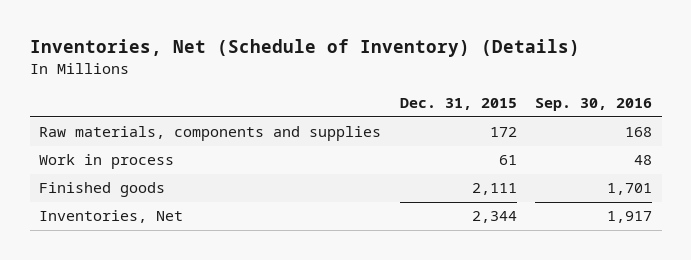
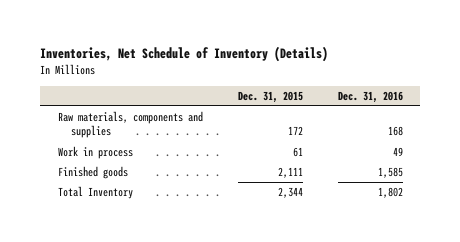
[29,39,580,58] Inventories, Net (Schedule of Inventory) (Details) -> [40,46,329,63] Inventories, Net Schedule of Inventory (Details)
[535,98,653,112] Sep. 30, 2016 -> none
none -> [337,90,403,103] Dec. 31, 2016
[38,210,183,224] Inventories, Net -> [57,186,133,200] Total Inventory

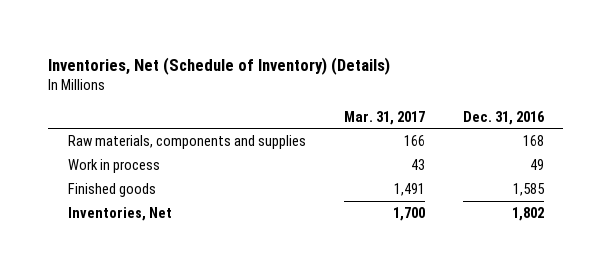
[40,46,329,63] Inventories, Net Schedule of Inventory (Details) -> [48,56,391,75] Inventories, Net (Schedule of Inventory) (Details)
[237,90,303,103] Dec. 31, 2015 -> none
none -> [343,110,425,125] Mar. 31, 2017
[57,186,133,200] Total Inventory -> [67,206,172,221] Inventories, Net

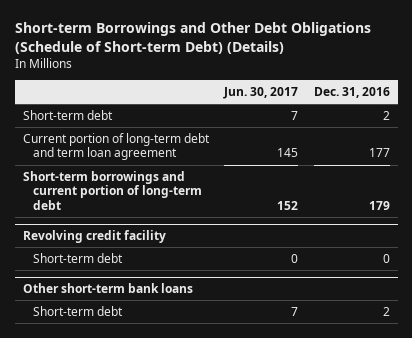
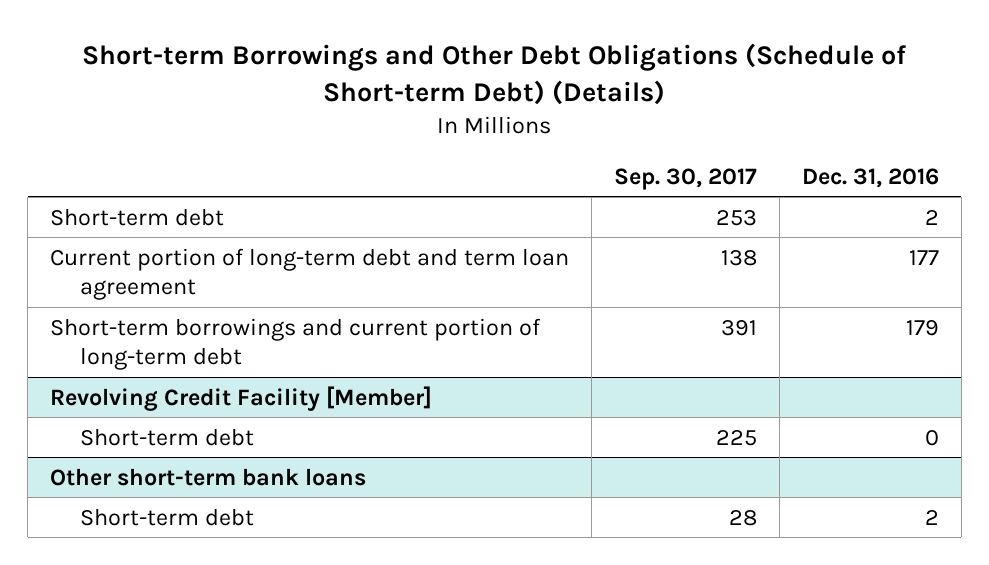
[223,87,299,100] Jun. 30, 2017 -> none
none -> [613,167,757,190] Sep. 30, 2017
[22,230,166,244] Revolving credit facility -> [50,385,433,411] Revolving Credit Facility [Member]

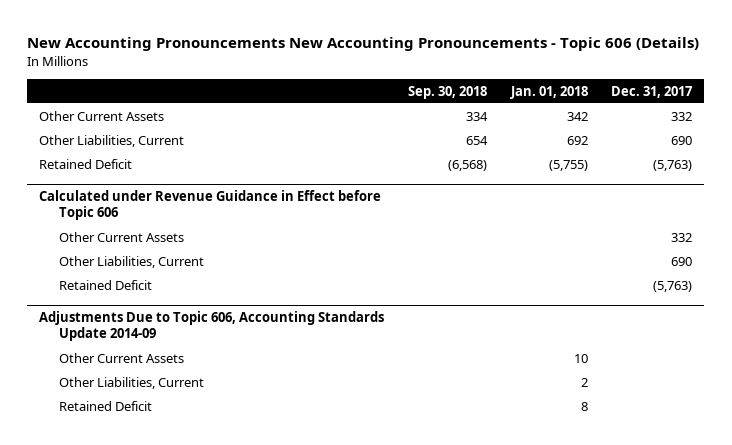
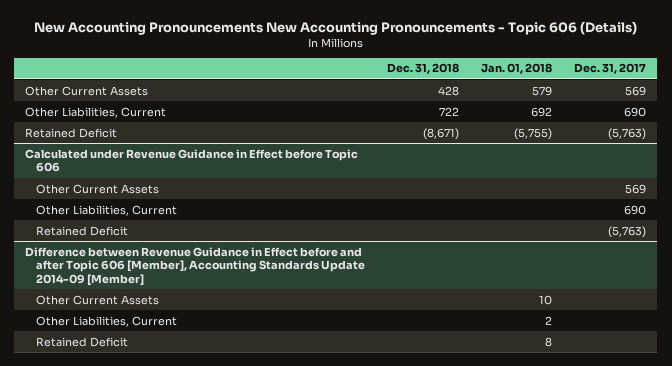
[407,85,487,99] Sep. 30, 2018 -> none
none -> [387,63,460,75] Dec. 31, 2018
[566,111,588,121] 342 -> [532,85,553,96] 579
[671,111,693,121] 332 -> [625,85,647,96] 569
[671,232,693,242] 332 -> [625,183,647,194] 569
[39,310,385,342] Adjustments Due to Topic 606, Accounting Standards Update 2014-09 -> none
none -> [25,246,365,286] Difference between Revenue Guidance in Effect before and after Topic 606 [Member], Accounting Standards Update 2014-09 [Member]

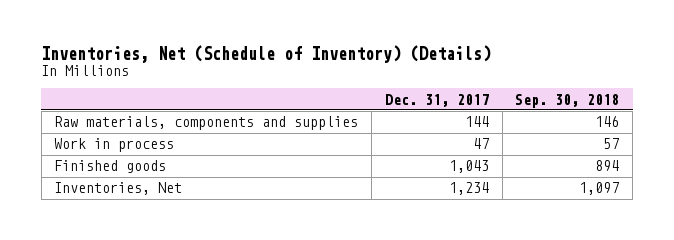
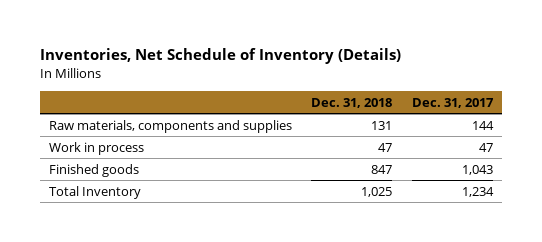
[41,44,492,63] Inventories, Net (Schedule of Inventory) (Details) -> [39,48,401,65] Inventories, Net Schedule of Inventory (Details)
[515,93,620,108] Sep. 30, 2018 -> none
none -> [311,97,393,108] Dec. 31, 2018
[54,182,183,196] Inventories, Net -> [49,185,142,199] Total Inventory

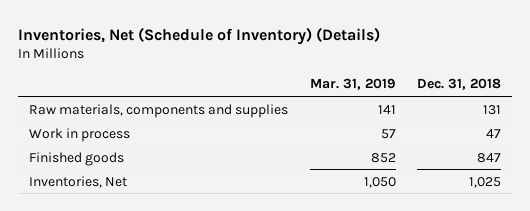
[39,48,401,65] Inventories, Net Schedule of Inventory (Details) -> [18,26,381,45] Inventories, Net (Schedule of Inventory) (Details)
[411,97,494,108] Dec. 31, 2017 -> none
none -> [309,78,396,91] Mar. 31, 2019
[49,185,142,199] Total Inventory -> [29,175,128,188] Inventories, Net

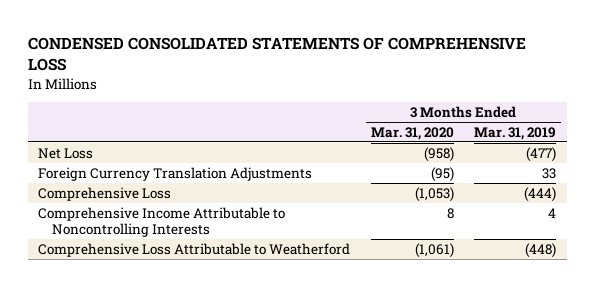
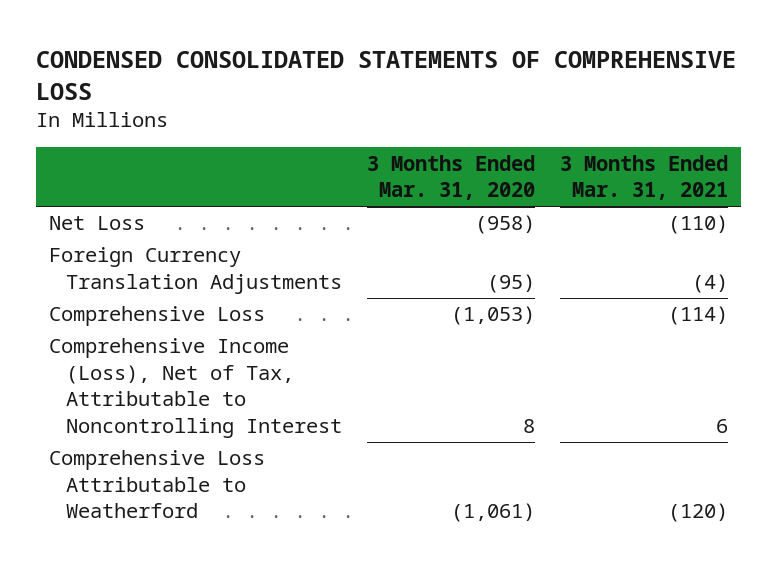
[474,126,557,140] Mar. 31, 2019 -> none
none -> [560,154,729,201] 3 Months Ended Mar. 31, 2021
[38,206,286,237] Comprehensive Income Attributable to Noncontrolling Interests -> [48,338,342,438] Comprehensive Income (Loss), Net of Tax, Attributable to Noncontrolling Interest

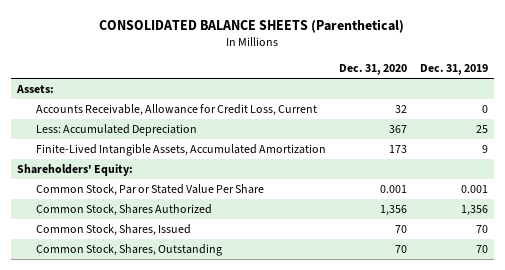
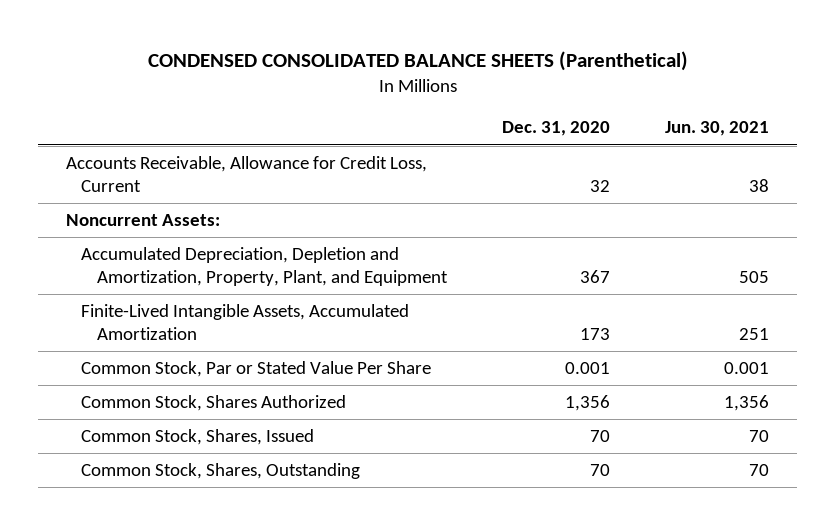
[99,18,405,33] CONSOLIDATED BALANCE SHEETS (Parenthetical) -> [147,50,688,71] CONDENSED CONSOLIDATED BALANCE SHEETS (Parenthetical)
[419,64,488,76] Dec. 31, 2019 -> none
none -> [665,121,770,137] Jun. 30, 2021
[16,84,55,93] Assets: -> none
none -> [65,214,220,227] Noncurrent Assets:
[35,123,197,136] Less: Accumulated Depreciation -> [81,247,449,286] Accumulated Depreciation, Depletion and Amortization, Property, Plant, and Equipment
[17,163,134,176] Shareholders' Equity: -> none

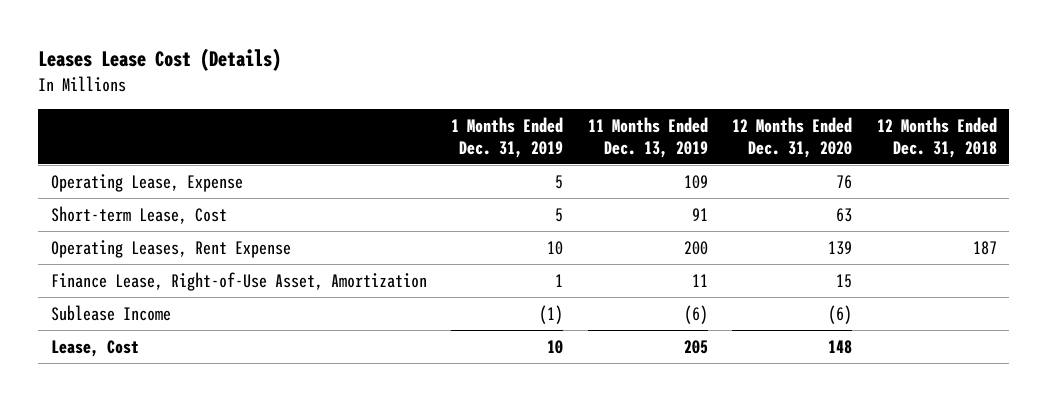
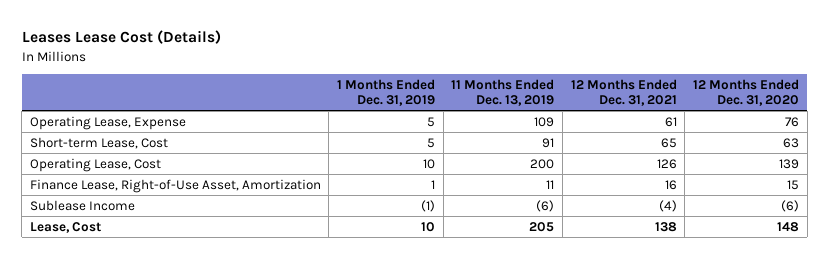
[876,116,997,159] 12 Months Ended Dec. 31, 2018 -> none
none -> [570,78,677,107] 12 Months Ended Dec. 31, 2021
[50,239,291,258] Operating Leases, Rent Expense -> [29,157,161,172] Operating Lease, Cost

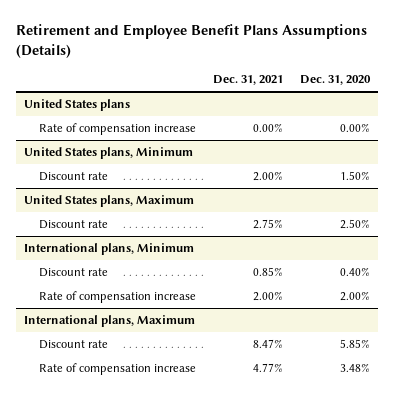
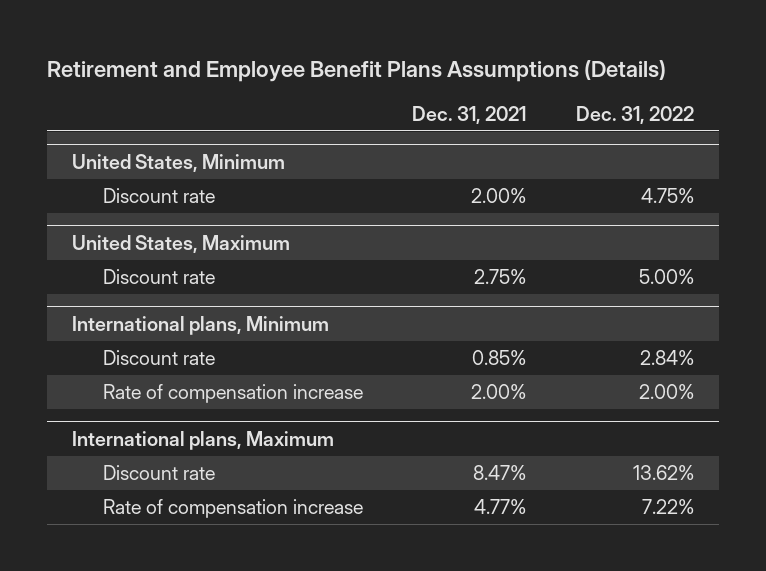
[299,75,371,86] Dec. 31, 2020 -> none
none -> [576,105,695,124] Dec. 31, 2022
[24,99,131,112] United States plans -> none
[38,123,196,136] Rate of compensation increase -> none
[24,147,194,160] United States plans, Minimum -> [72,153,286,172] United States, Minimum
[24,195,195,208] United States plans, Maximum -> [72,234,291,253] United States, Maximum

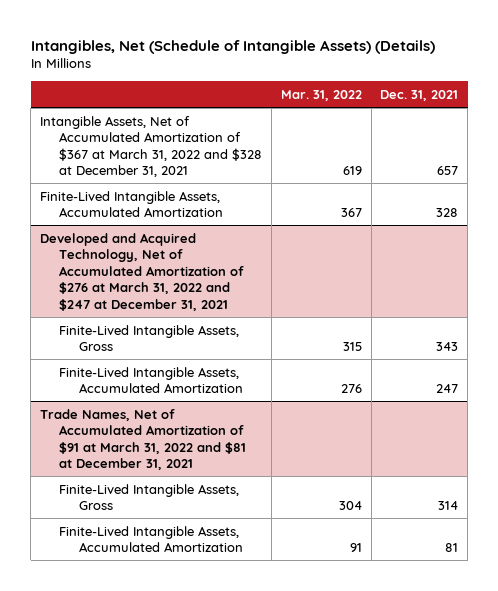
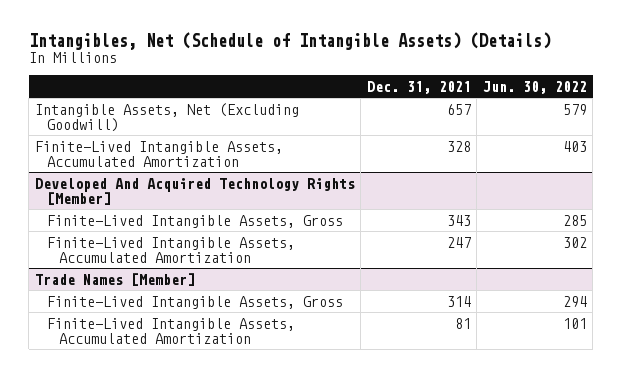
[280,89,362,101] Mar. 31, 2022 -> none
none -> [482,80,587,94] Jun. 30, 2022
[39,115,263,178] Intangible Assets, Net of Accumulated Amortization of $367 at March 31, 2022 and $328 at December 31, 2021 -> [34,102,299,132] Intangible Assets, Net (Excluding Goodwill)
[39,232,245,311] Developed and Acquired Technology, Net of Accumulated Amortization of $276 at March 31, 2022 and $247 at December 31, 2021 -> [34,177,355,205] Developed And Acquired Technology Rights [Member]
[39,408,247,471] Trade Names, Net of Accumulated Amortization of $91 at March 31, 2022 and $81 at December 31, 2021 -> [34,272,195,286] Trade Names [Member]

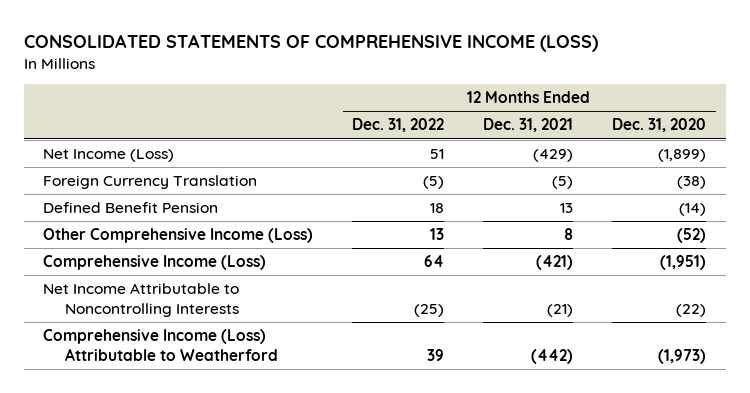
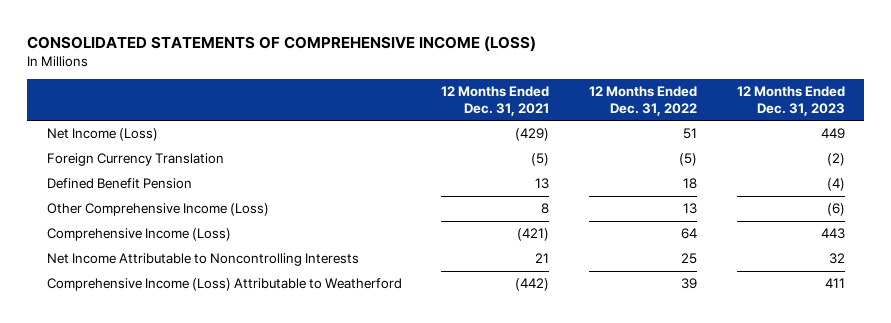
[612,118,707,133] Dec. 31, 2020 -> none
none -> [736,86,845,116] 12 Months Ended Dec. 31, 2023
[414,303,445,317] (25) -> [680,253,697,265] 25
[547,303,574,317] (21) -> [535,253,550,264] 21

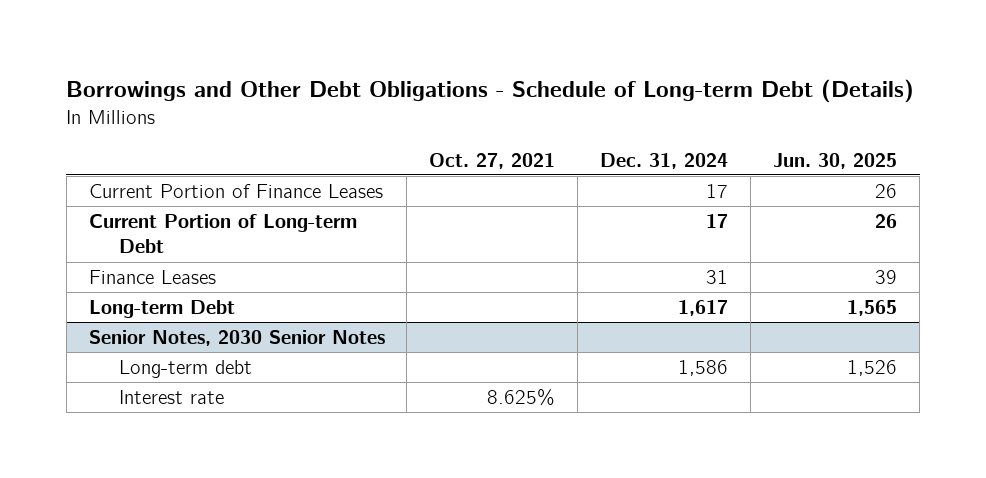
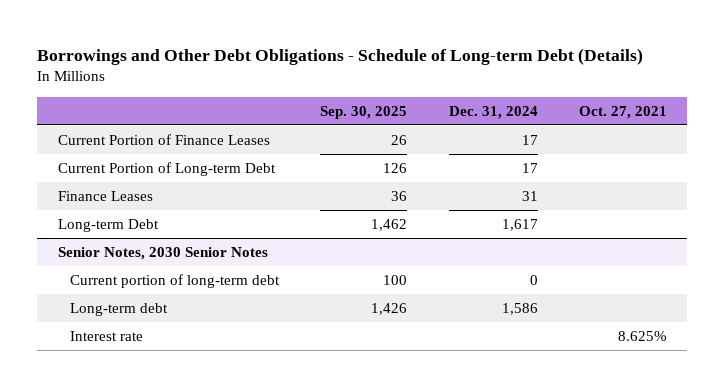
[773,152,898,169] Jun. 30, 2025 -> none
none -> [320,105,408,119] Sep. 30, 2025
none -> [70,274,281,289] Current portion of long-term debt

